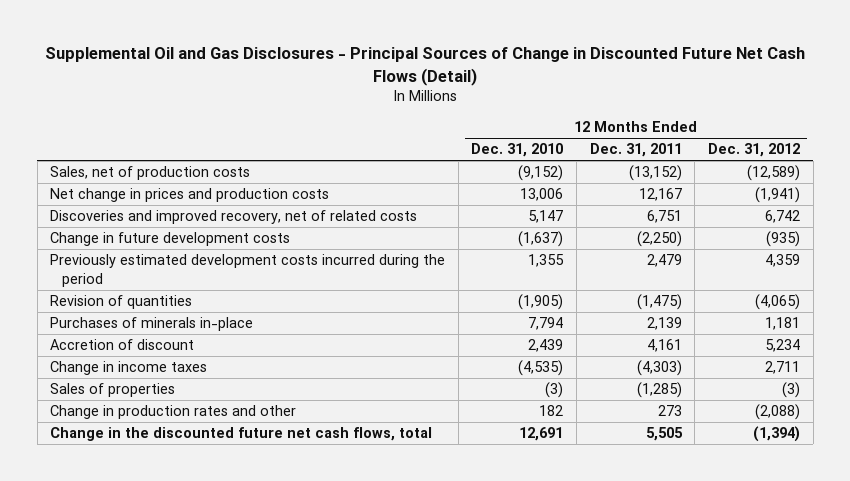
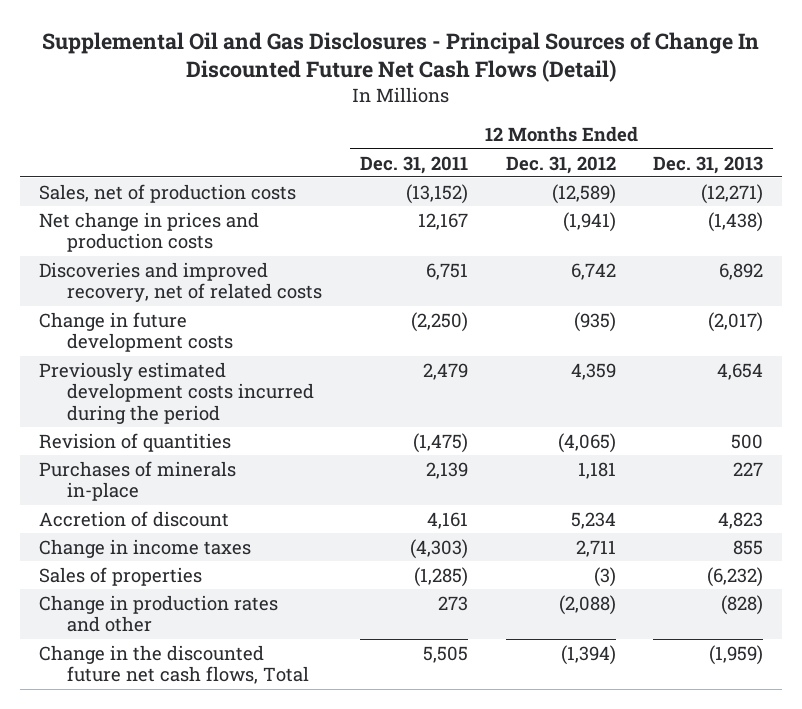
[45,47,806,86] Supplemental Oil and Gas Disclosures - Principal Sources of Change in Discounted Future Net Cash Flows (Detail) -> [41,31,759,83] Supplemental Oil and Gas Disclosures - Principal Sources of Change In Discounted Future Net Cash Flows (Detail)
[471,143,564,158] Dec. 31, 2010 -> none
none -> [653,155,764,174] Dec. 31, 2013
[50,427,433,442] Change in the discounted future net cash flows, total -> [38,644,310,685] Change in the discounted future net cash flows, Total

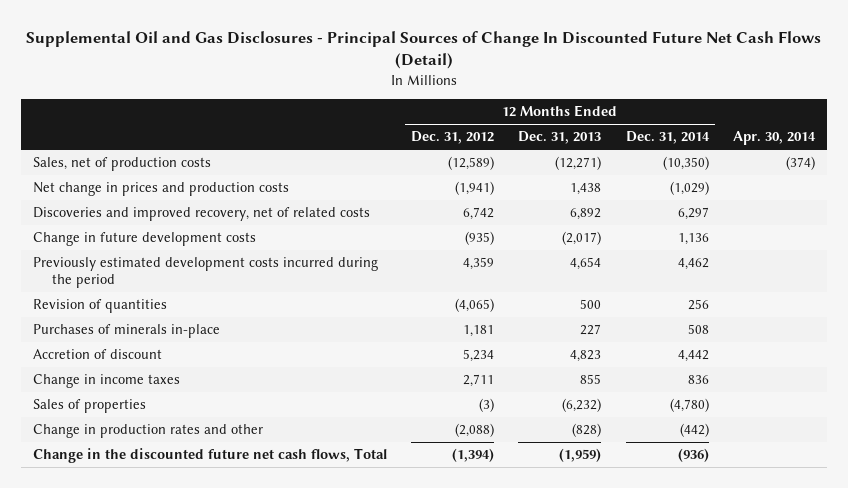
[359,155,468,174] Dec. 31, 2011 -> none
none -> [625,131,710,145] Dec. 31, 2014
none -> [732,131,816,146] Apr. 30, 2014
[708,211,764,232] (1,438) -> [570,183,602,196] 1,438

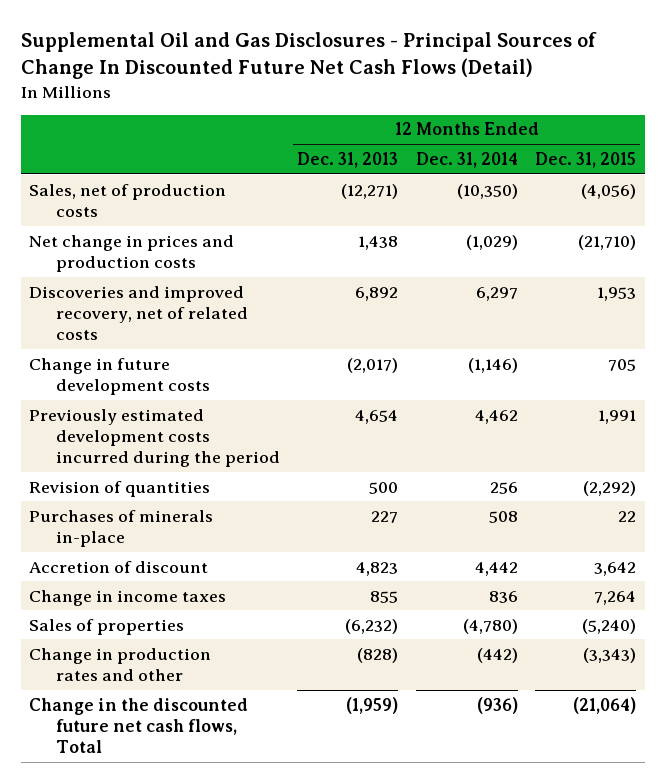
[411,131,495,145] Dec. 31, 2012 -> none
[732,131,816,146] Apr. 30, 2014 -> none
none -> [534,151,636,168] Dec. 31, 2015
[677,233,709,246] 1,136 -> [467,357,518,373] (1,146)

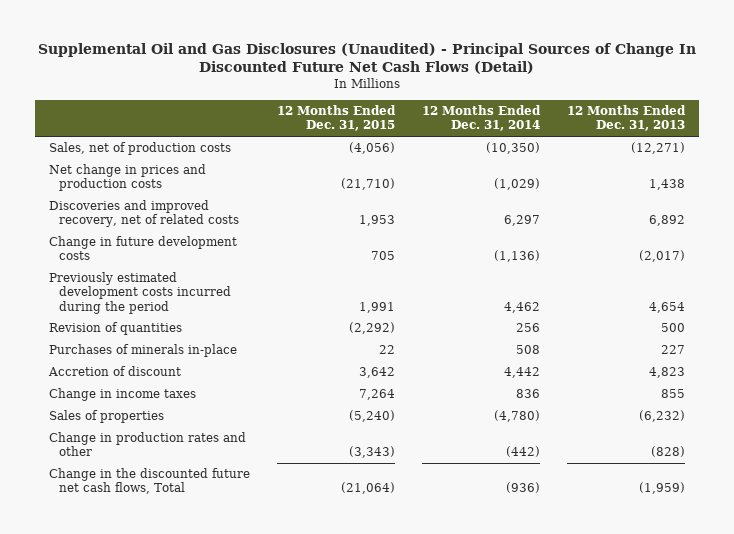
[20,32,597,80] Supplemental Oil and Gas Disclosures - Principal Sources of Change In Discounted Future Net Cash Flows (Detail) -> [38,42,697,75] Supplemental Oil and Gas Disclosures (Unaudited) - Principal Sources of Change In Discounted Future Net Cash Flows (Detail)
[467,357,518,373] (1,146) -> [494,250,541,263] (1,136)

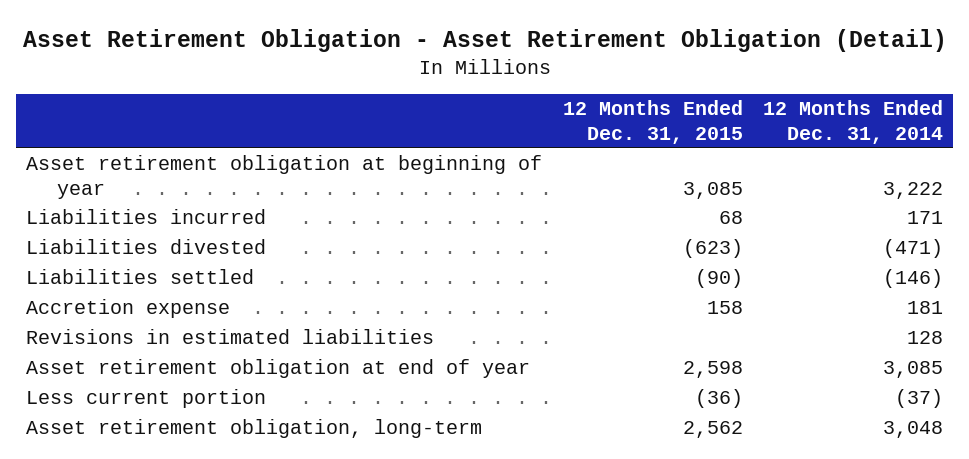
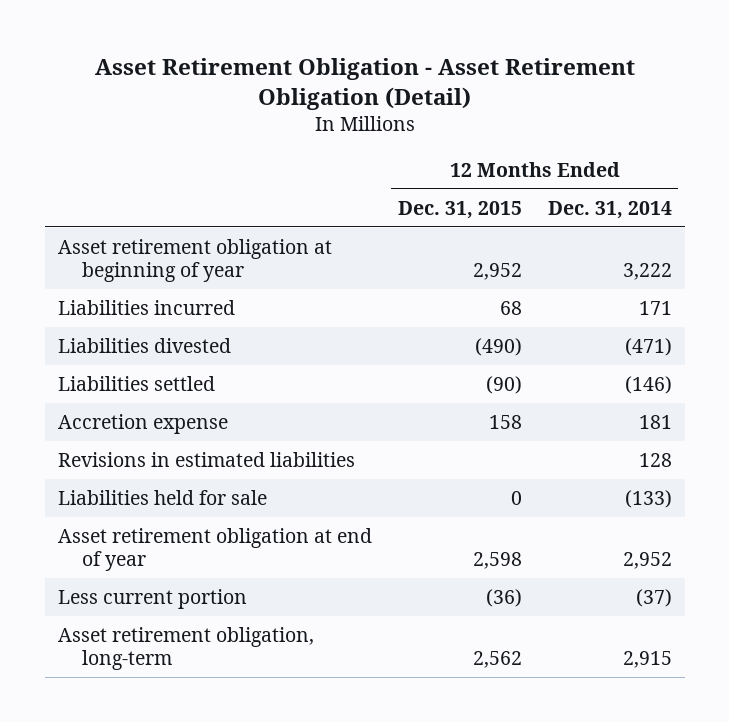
[682,181,743,199] 3,085 -> [472,263,522,281] 2,952
[682,239,743,259] (623) -> [474,338,522,357] (490)
none -> [57,490,267,506] Liabilities held for sale
[882,361,943,379] 3,085 -> [622,552,672,570] 2,952
[882,421,943,439] 3,048 -> [622,651,672,669] 2,915

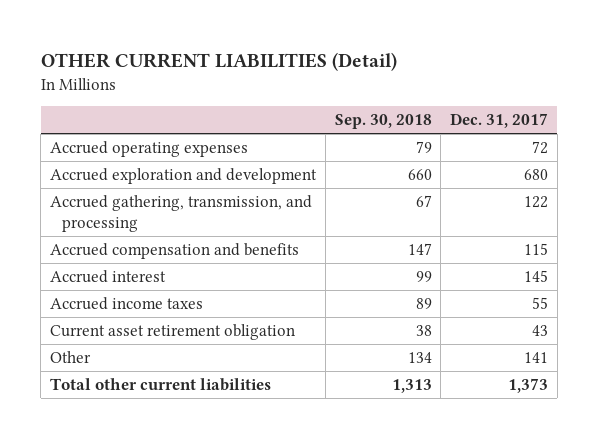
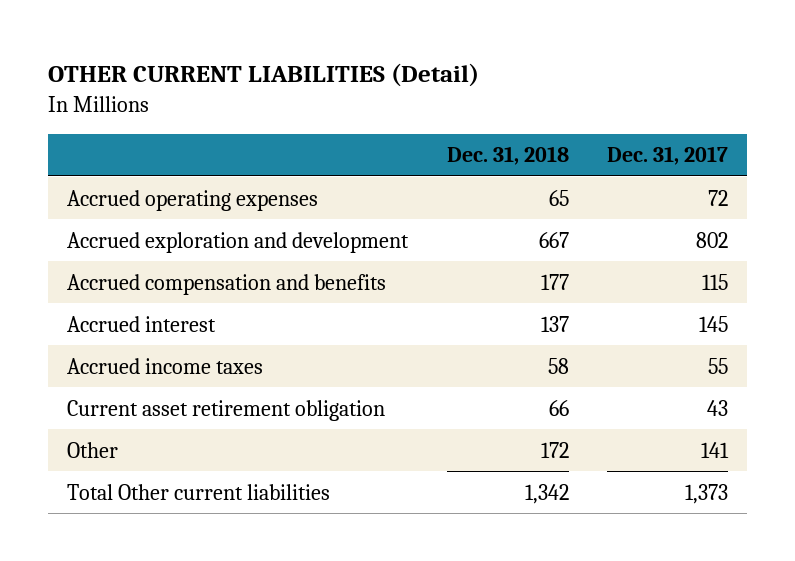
[334,114,432,130] Sep. 30, 2018 -> none
none -> [446,146,569,166] Dec. 31, 2018
[50,194,313,233] Accrued gathering, transmission, and processing -> none
[524,168,549,180] 680 -> [696,231,729,248] 802
[50,377,272,391] Total other current liabilities -> [67,483,331,500] Total Other current liabilities

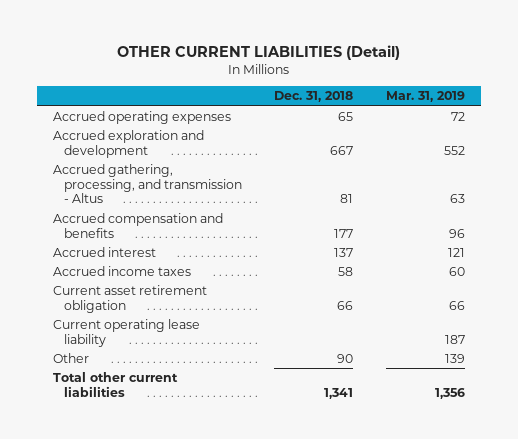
[607,146,729,166] Dec. 31, 2017 -> none
none -> [385,91,465,103] Mar. 31, 2019
none -> [53,164,242,204] Accrued gathering, processing, and transmission - Altus
none -> [53,319,201,347] Current operating lease liability
[540,441,569,458] 172 -> [337,354,354,364] 90
[67,483,331,500] Total Other current liabilities -> [53,372,179,397] Total other current liabilities
[524,483,569,504] 1,342 -> [324,387,354,399] 1,341

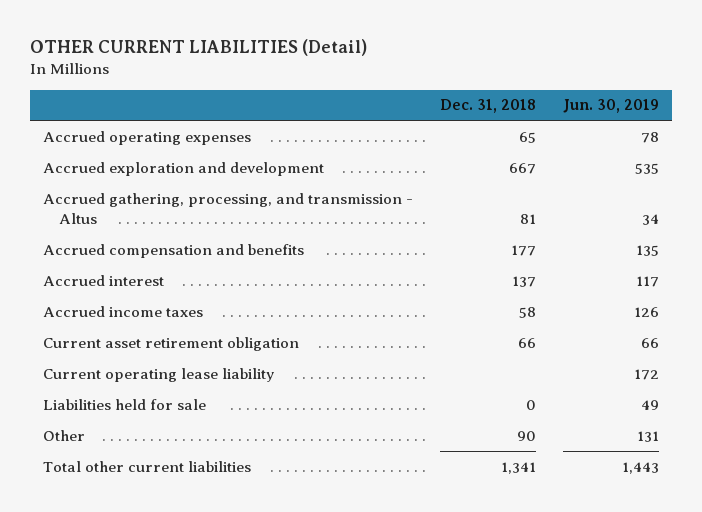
[385,91,465,103] Mar. 31, 2019 -> none
none -> [562,99,659,114] Jun. 30, 2019
none -> [43,398,207,410] Liabilities held for sale

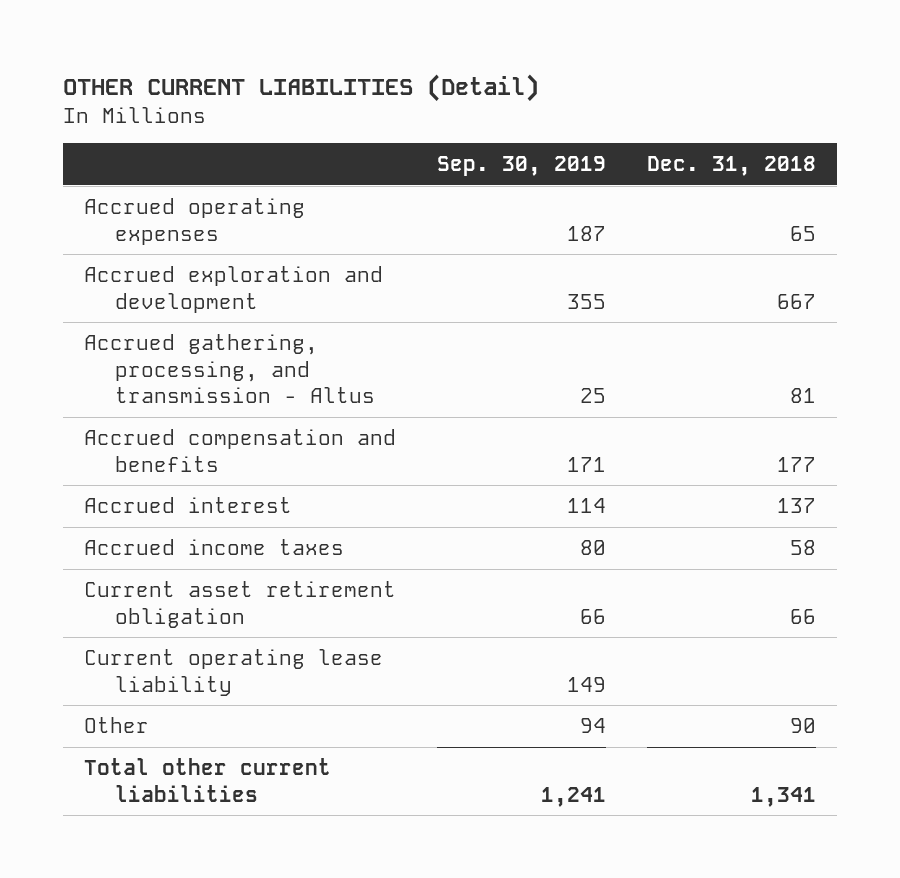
[562,99,659,114] Jun. 30, 2019 -> none
none -> [436,156,606,177] Sep. 30, 2019
[43,398,207,410] Liabilities held for sale -> none

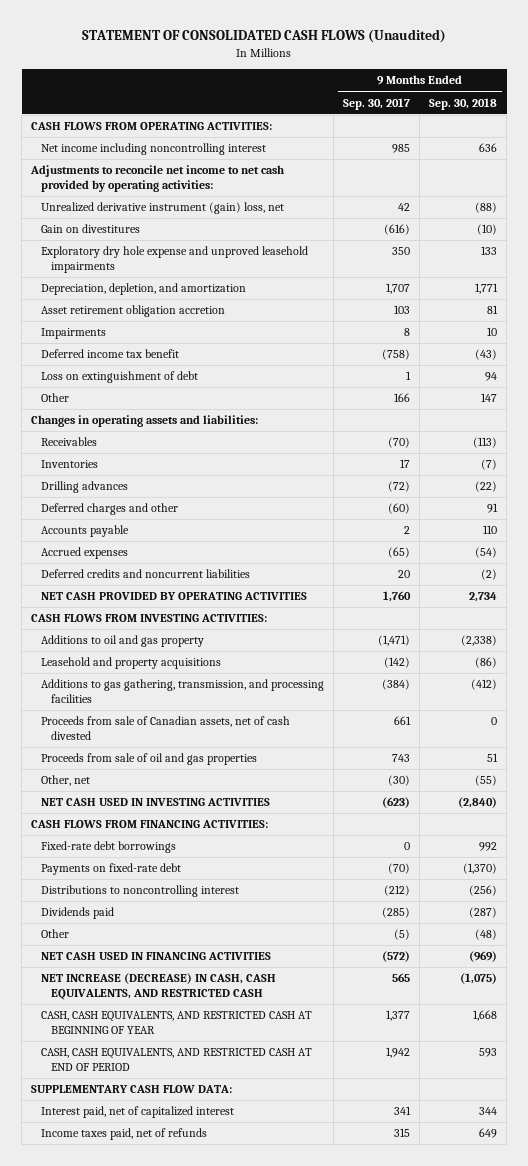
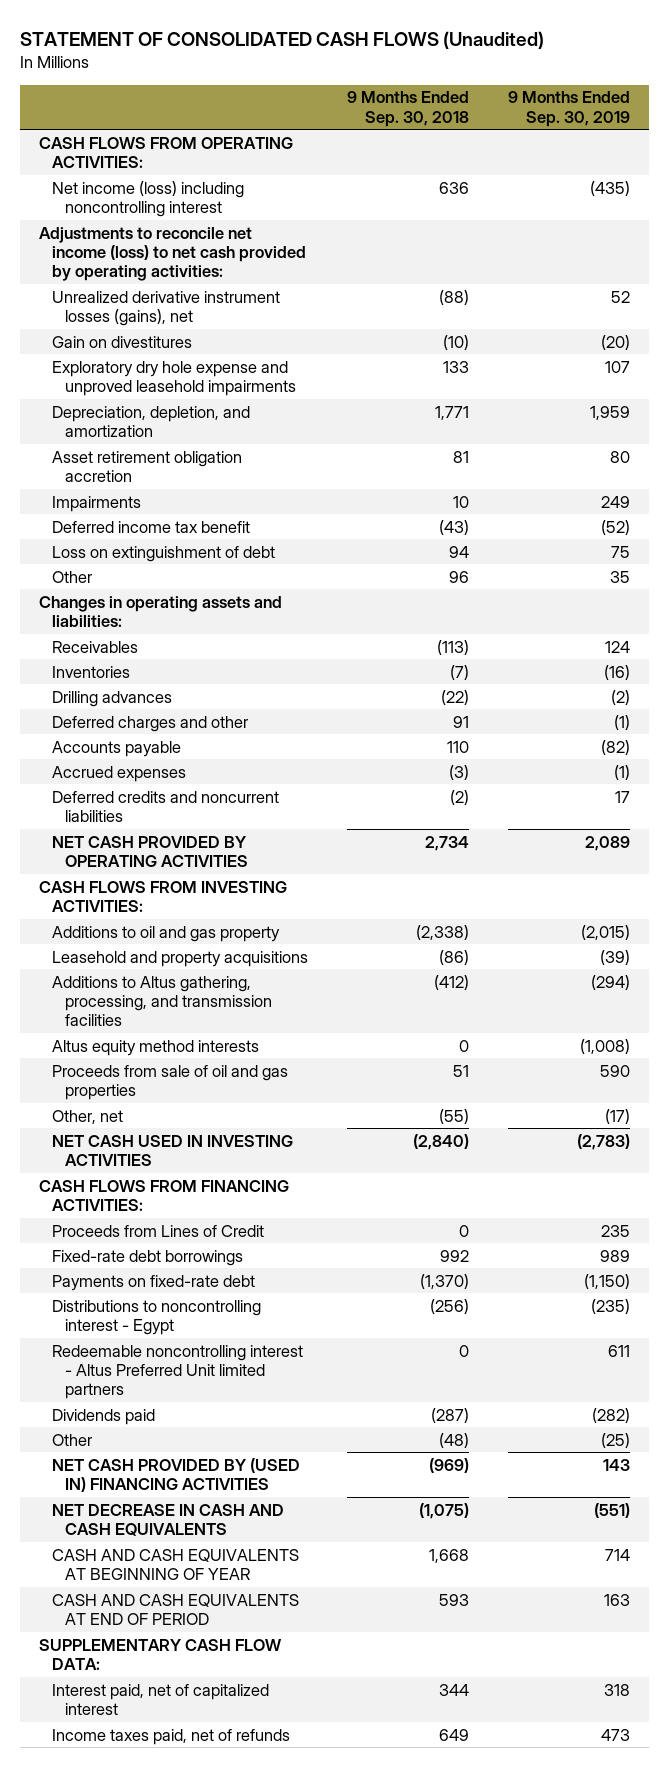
[342,97,410,110] Sep. 30, 2017 -> none
none -> [507,91,630,127] 9 Months Ended Sep. 30, 2019
[40,143,266,156] Net income including noncontrolling interest -> [52,180,245,218] Net income (loss) including noncontrolling interest
[30,165,285,193] Adjustments to reconcile net income to net cash provided by operating activities: -> [39,226,307,282] Adjustments to reconcile net income (loss) to net cash provided by operating activities:
[40,202,284,215] Unrealized derivative instrument (gain) loss, net -> [52,290,281,327] Unrealized derivative instrument losses (gains), net
[481,393,498,403] 147 -> [449,570,470,583] 96
[475,547,498,559] (54) -> [449,764,470,780] (3)
[40,716,290,741] Proceeds from sale of Canadian assets, net of cash divested -> none
[40,679,324,704] Additions to gas gathering, transmission, and processing facilities -> [52,975,273,1027] Additions to Altus gathering, processing, and transmission facilities
none -> [52,1039,260,1056] Altus equity method interests
none -> [52,1224,265,1237] Proceeds from Lines of Credit
[40,885,239,898] Distributions to noncontrolling interest -> [52,1299,262,1336] Distributions to noncontrolling interest - Egypt
none -> [52,1344,304,1400] Redeemable noncontrolling interest - Altus Preferred Unit limited partners
[40,952,271,961] NET CASH USED IN FINANCING ACTIVITIES -> [52,1457,301,1493] NET CASH PROVIDED BY (USED IN) FINANCING ACTIVITIES
[40,973,276,1001] NET INCREASE (DECREASE) IN CASH, CASH EQUIVALENTS, AND RESTRICTED CASH -> [52,1503,285,1537] NET DECREASE IN CASH AND CASH EQUIVALENTS
[40,1011,312,1035] CASH, CASH EQUIVALENTS, AND RESTRICTED CASH AT BEGINNING OF YEAR -> [52,1548,300,1581] CASH AND CASH EQUIVALENTS AT BEGINNING OF YEAR
[40,1048,312,1072] CASH, CASH EQUIVALENTS, AND RESTRICTED CASH AT END OF PERIOD -> [52,1593,300,1626] CASH AND CASH EQUIVALENTS AT END OF PERIOD

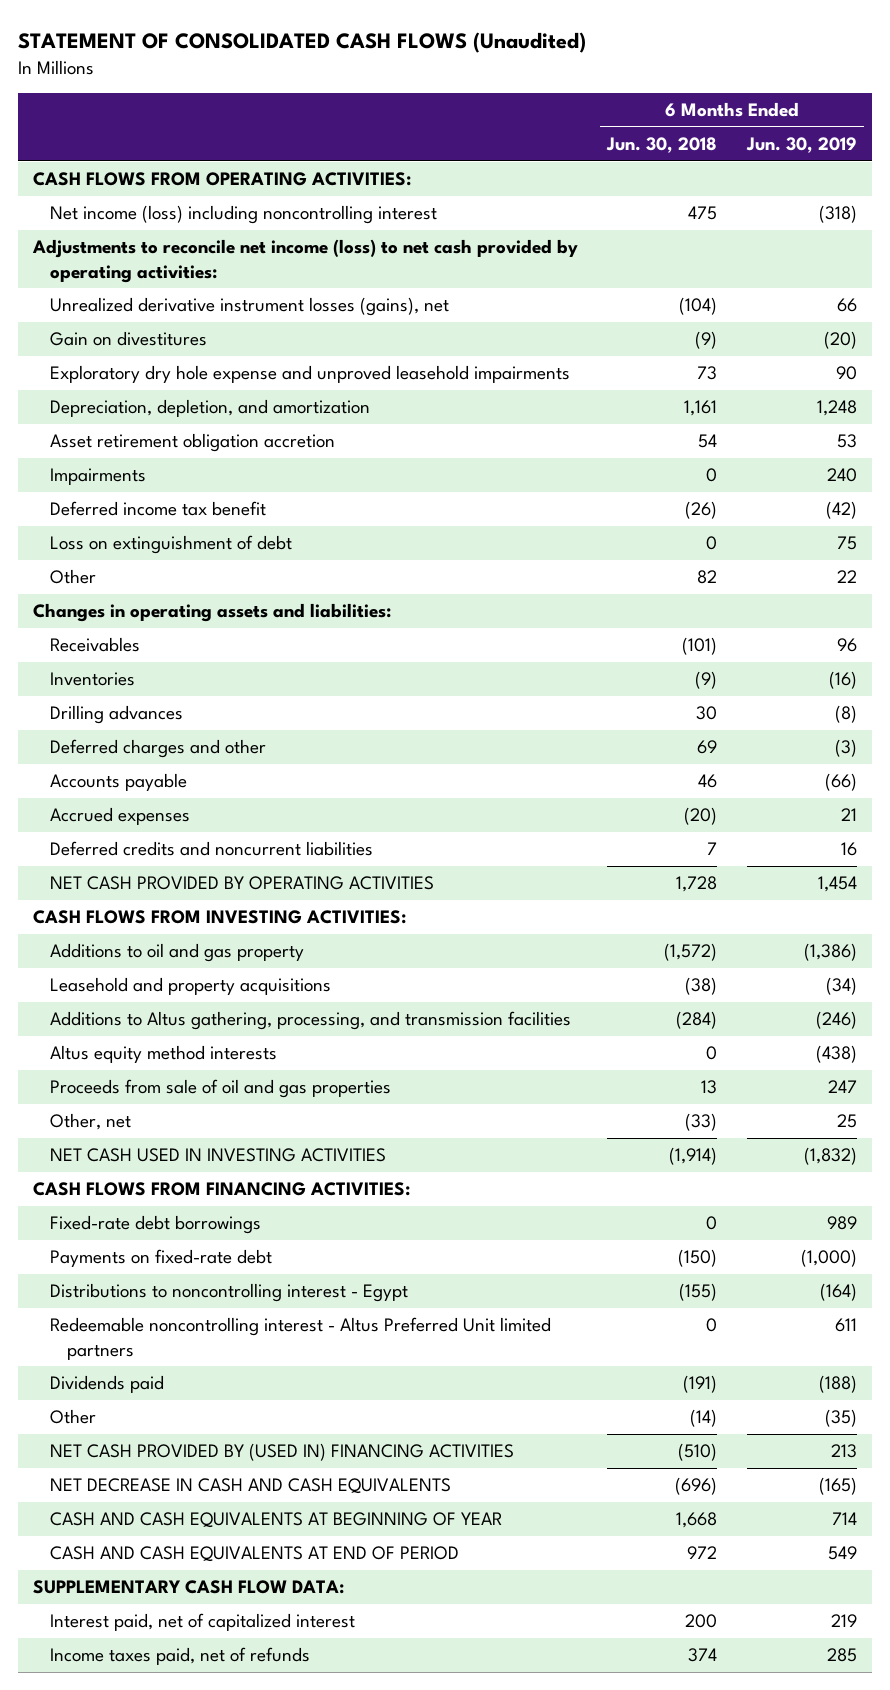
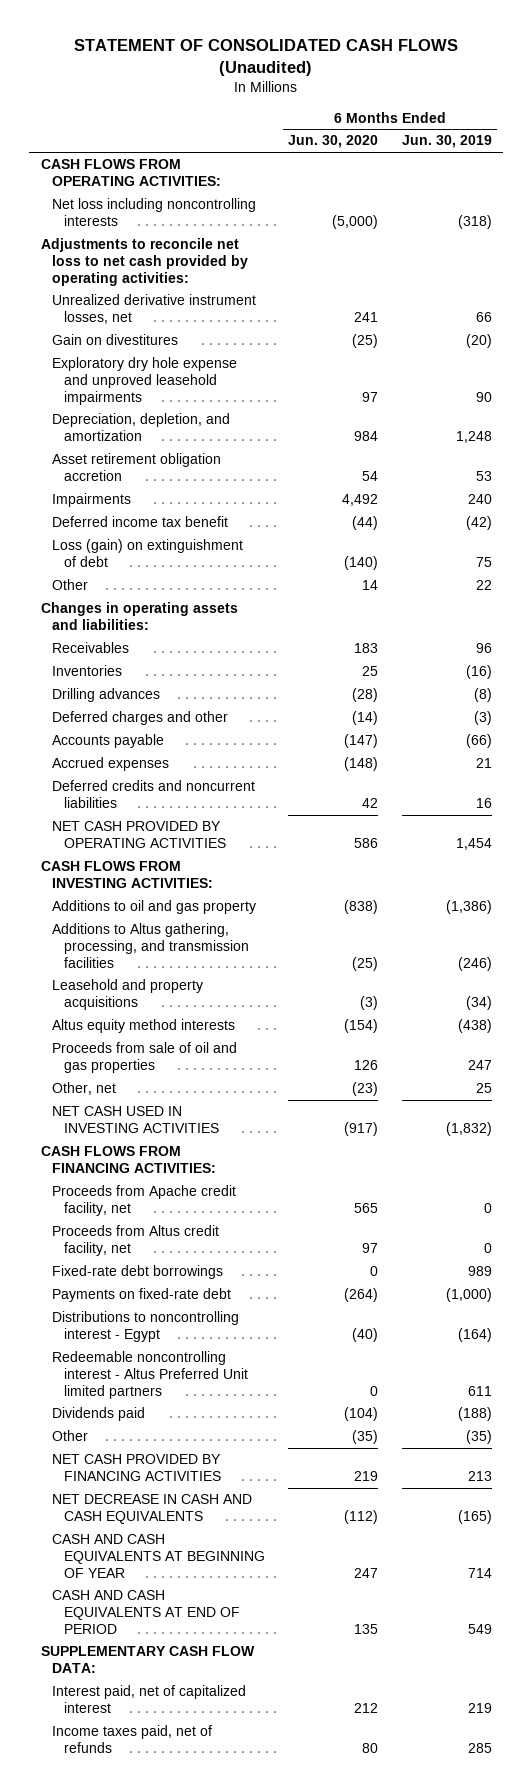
[606,137,718,154] Jun. 30, 2018 -> none
none -> [288,135,379,149] Jun. 30, 2020
[49,205,437,225] Net income (loss) including noncontrolling interest -> [52,198,257,227] Net loss including noncontrolling interests
[31,239,578,283] Adjustments to reconcile net income (loss) to net cash provided by operating activities: -> [40,238,249,286] Adjustments to reconcile net loss to net cash provided by operating activities:
[49,297,449,317] Unrealized derivative instrument losses (gains), net -> [52,294,257,325] Unrealized derivative instrument losses, net
[49,535,292,555] Loss on extinguishment of debt -> [52,539,244,568] Loss (gain) on extinguishment of debt
[49,977,331,996] Leasehold and property acquisitions -> [52,979,204,1011] Leasehold and property acquisitions
none -> [52,1185,237,1217] Proceeds from Apache credit facility, net
none -> [52,1225,220,1257] Proceeds from Altus credit facility, net
[49,1443,514,1462] NET CASH PROVIDED BY (USED IN) FINANCING ACTIVITIES -> [52,1454,222,1482] NET CASH PROVIDED BY FINANCING ACTIVITIES

